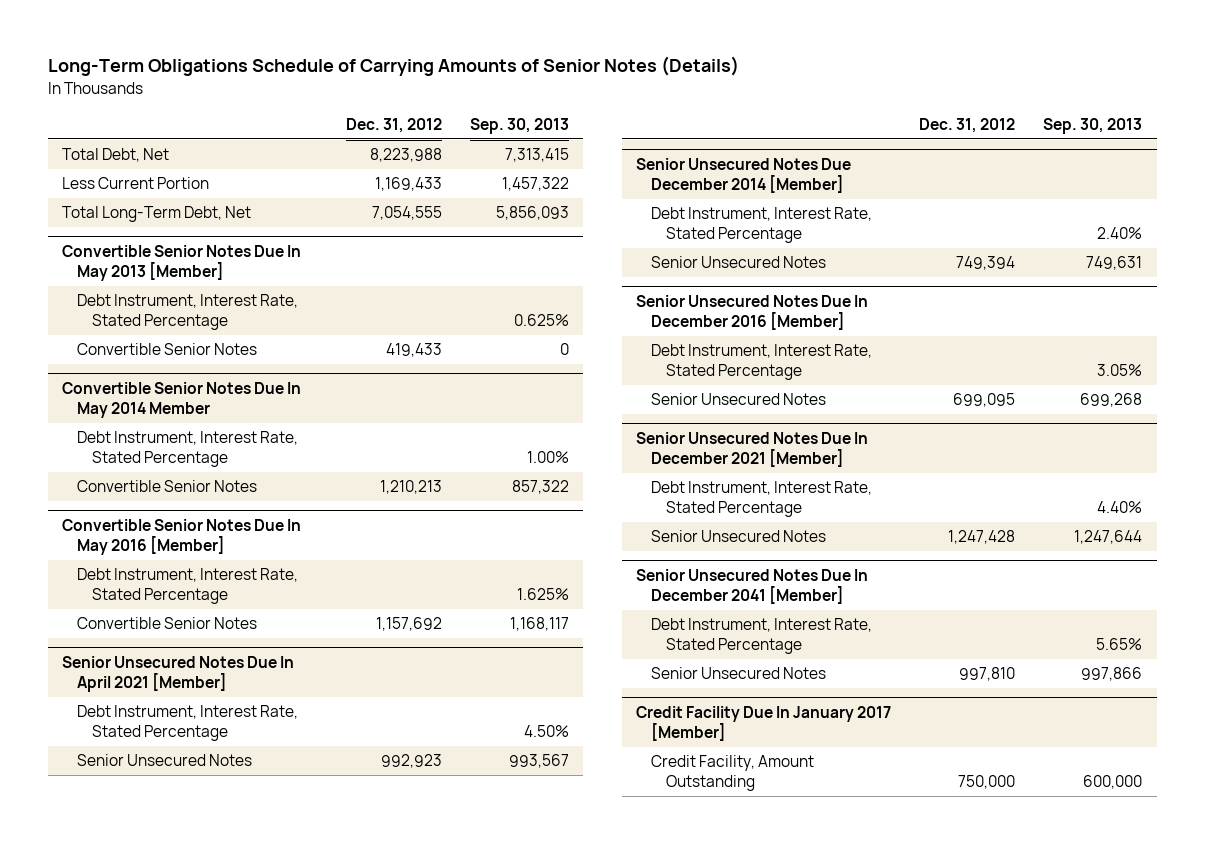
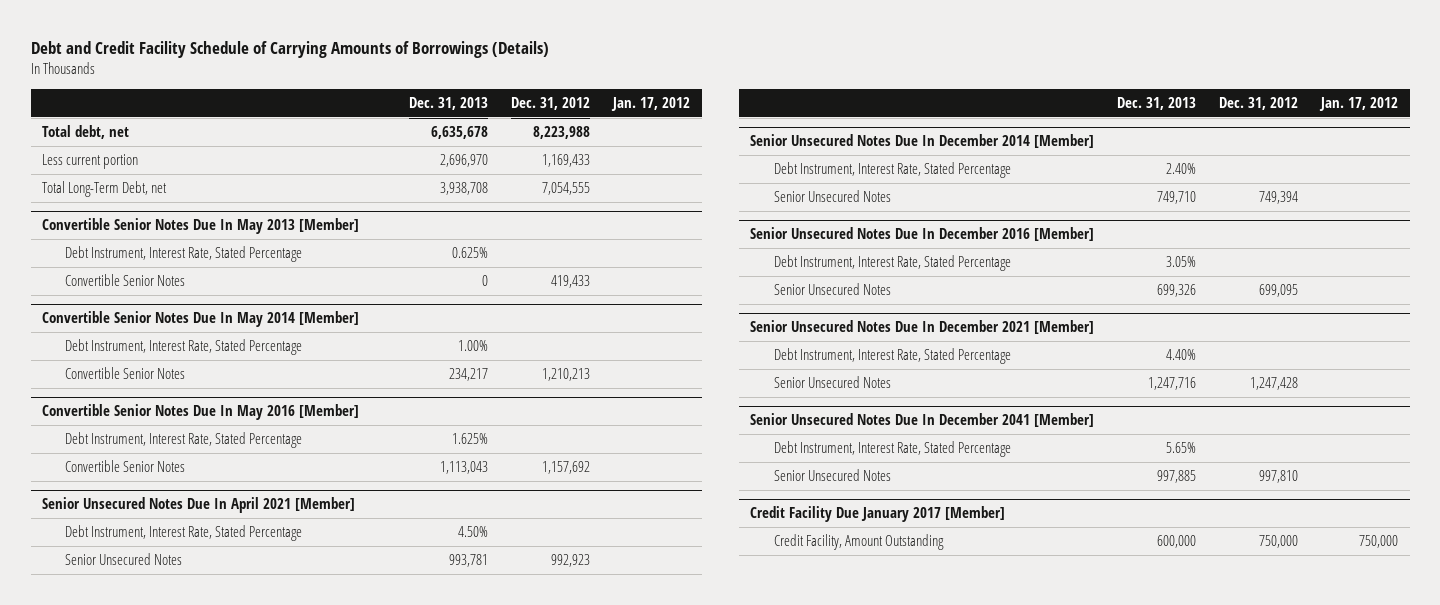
[48,56,740,77] Long-Term Obligations Schedule of Carrying Amounts of Senior Notes (Details) -> [30,40,549,58] Debt and Credit Facility Schedule of Carrying Amounts of Borrowings (Details)
[469,117,569,134] Sep. 30, 2013 -> none
none -> [409,97,489,111] Dec. 31, 2013
none -> [611,97,691,112] Jan. 17, 2012
[62,148,170,163] Total Debt, Net -> [42,125,130,140] Total debt, net
[62,177,210,190] Less Current Portion -> [42,154,139,170] Less current portion
[62,206,252,223] Total Long-Term Debt, Net -> [42,181,168,198] Total Long-Term Debt, net
[62,382,302,418] Convertible Senior Notes Due In May 2014 Member -> [42,311,360,328] Convertible Senior Notes Due In May 2014 [Member]
[635,158,851,193] Senior Unsecured Notes Due December 2014 [Member] -> [750,134,1095,149] Senior Unsecured Notes Due In December 2014 [Member]
[635,706,891,741] Credit Facility Due In January 2017 [Member] -> [750,506,1006,523] Credit Facility Due January 2017 [Member]

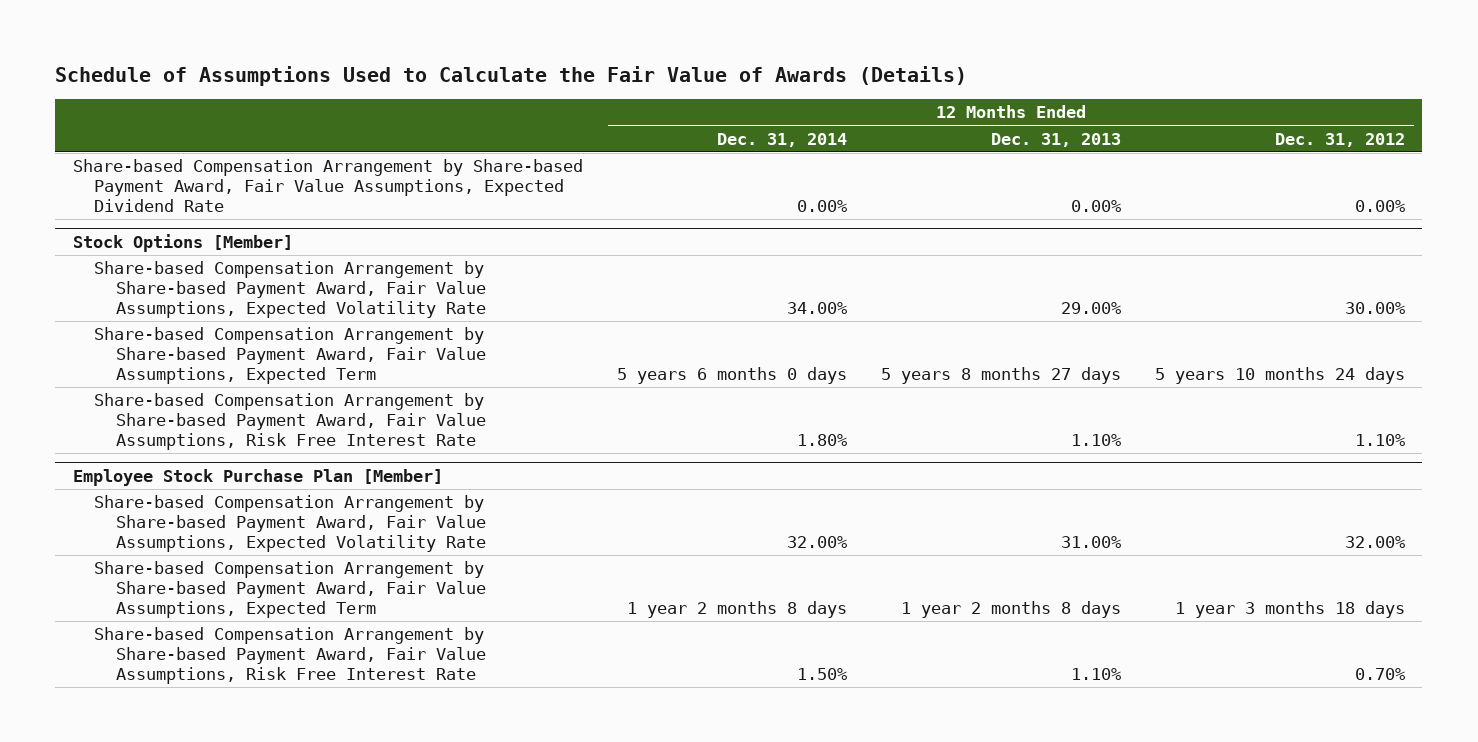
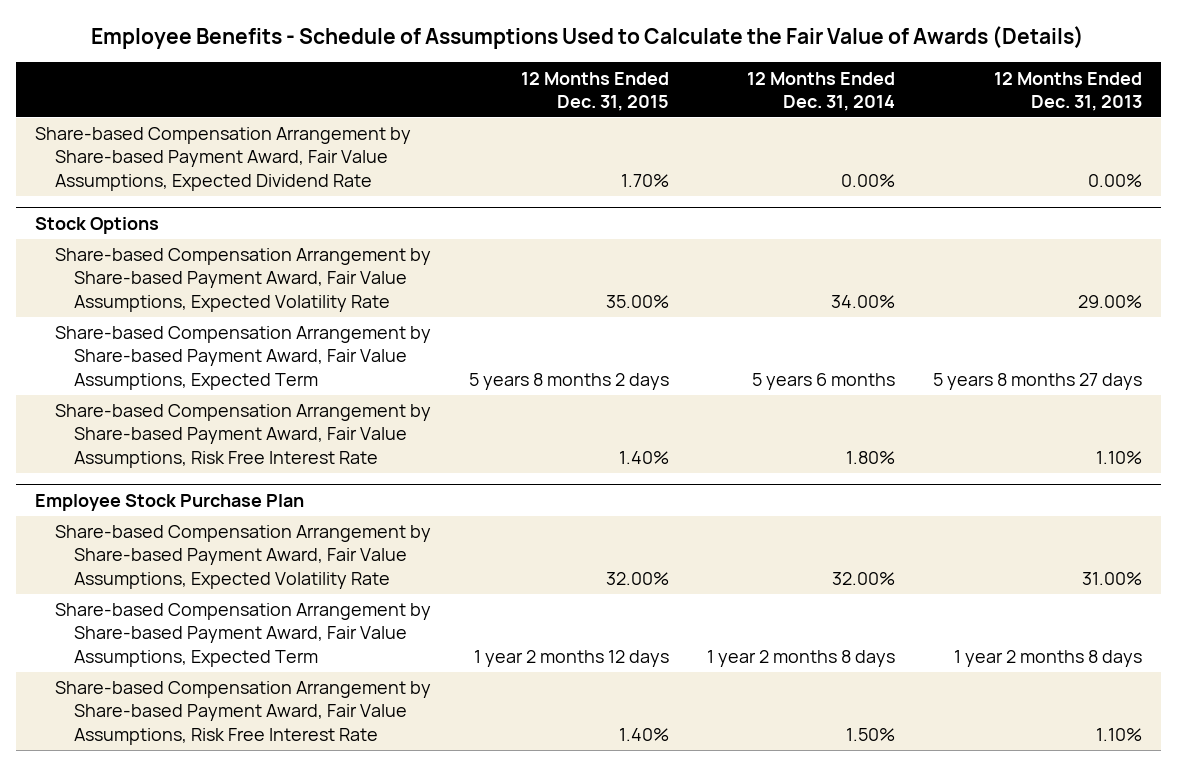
[55,65,968,86] Schedule of Assumptions Used to Calculate the Fair Value of Awards (Details) -> [91,26,1085,50] Employee Benefits - Schedule of Assumptions Used to Calculate the Fair Value of Awards (Details)
[1275,132,1406,147] Dec. 31, 2012 -> none
none -> [520,71,669,111] 12 Months Ended Dec. 31, 2015
[72,234,293,253] Stock Options [Member] -> [34,216,159,234] Stock Options
[616,366,847,384] 5 years 6 months 0 days -> [751,372,895,390] 5 years 6 months
[72,469,443,487] Employee Stock Purchase Plan [Member] -> [34,493,304,511] Employee Stock Purchase Plan

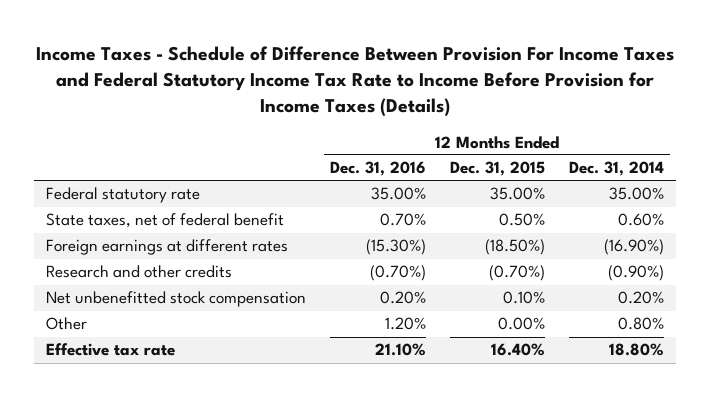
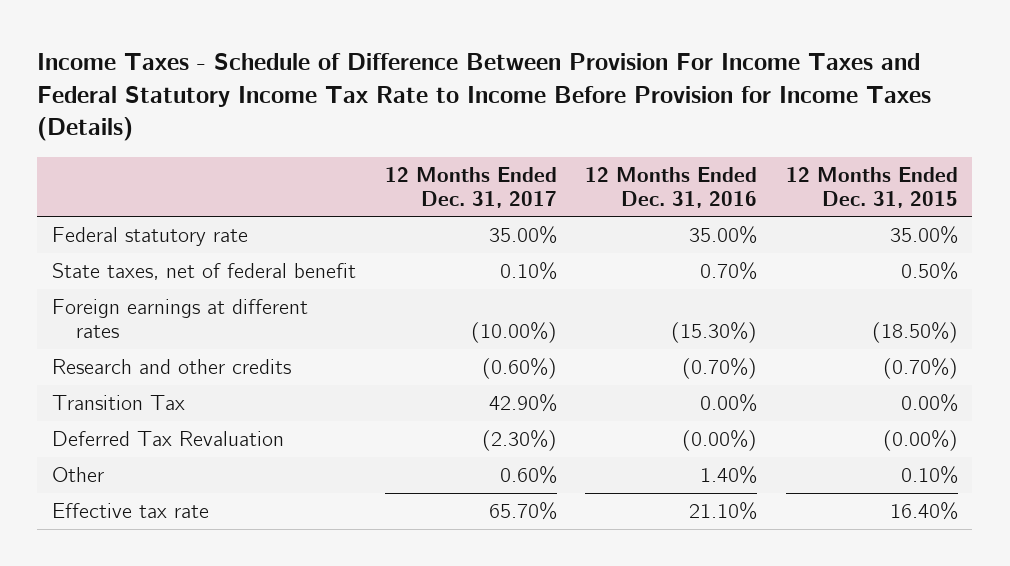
[568,161,664,177] Dec. 31, 2014 -> none
none -> [384,166,557,208] 12 Months Ended Dec. 31, 2017
[45,291,306,308] Net unbenefitted stock compensation -> none
none -> [51,395,185,411] Transition Tax
none -> [51,431,284,447] Deferred Tax Revaluation
[384,317,426,331] 1.20% -> [700,466,758,485] 1.40%
[497,317,545,331] 0.00% -> [901,466,959,485] 0.10%

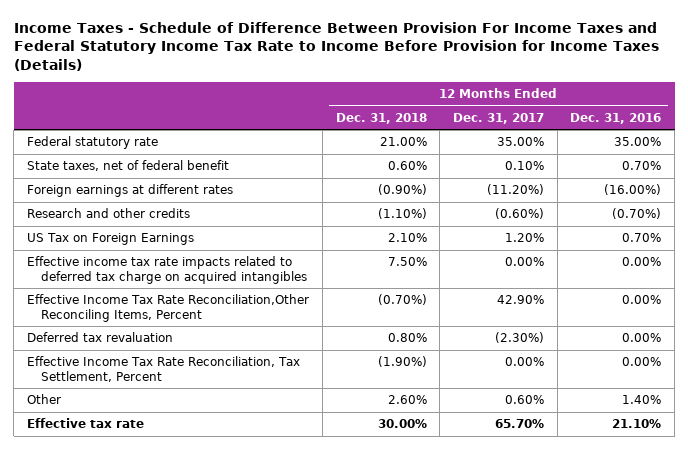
[786,166,959,208] 12 Months Ended Dec. 31, 2015 -> none
none -> [335,112,427,124] Dec. 31, 2018
[470,322,557,344] (10.00%) -> [486,184,544,196] (11.20%)
[671,322,758,344] (15.30%) -> [604,184,662,196] (16.00%)
none -> [27,233,195,246] US Tax on Foreign Earnings
none -> [27,256,308,284] Effective income tax rate impacts related to deferred tax charge on acquired intangibles
[51,395,185,411] Transition Tax -> [27,294,310,322] Effective Income Tax Rate Reconciliation,Other Reconciling Items, Percent
[51,431,284,447] Deferred Tax Revaluation -> [27,332,174,343] Deferred tax revaluation
[682,430,758,452] (0.00%) -> [622,333,662,343] 0.00%
none -> [27,356,301,382] Effective Income Tax Rate Reconciliation, Tax Settlement, Percent

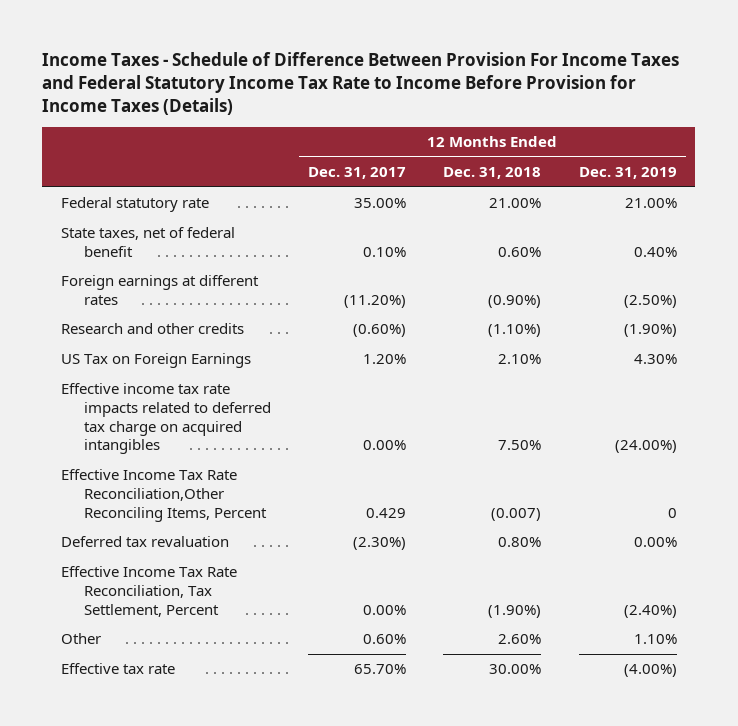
[570,112,662,124] Dec. 31, 2016 -> none
none -> [578,167,677,180] Dec. 31, 2019
[377,294,427,306] (0.70%) -> [491,507,542,521] (0.007)
[496,295,544,305] 42.90% -> [366,507,407,518] 0.429

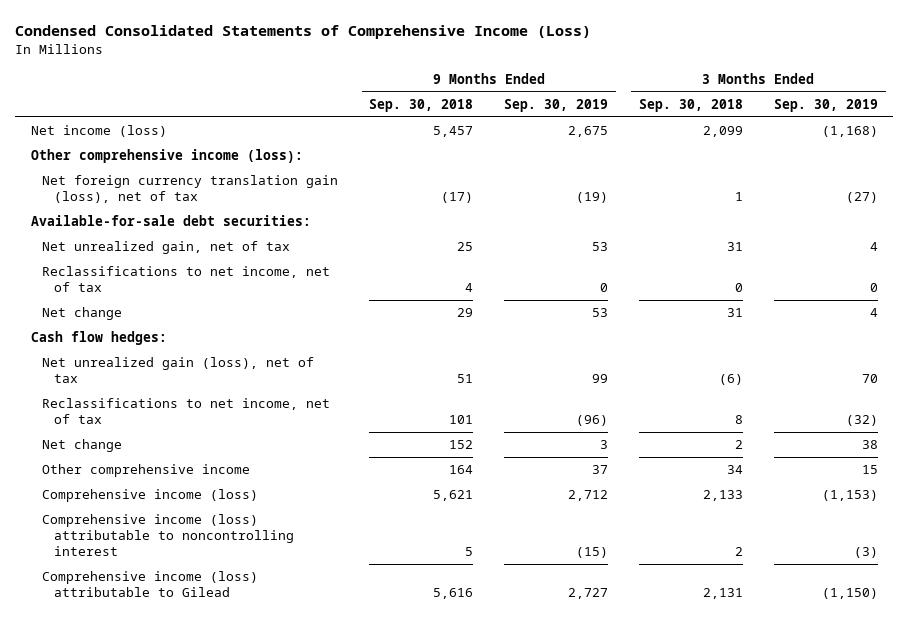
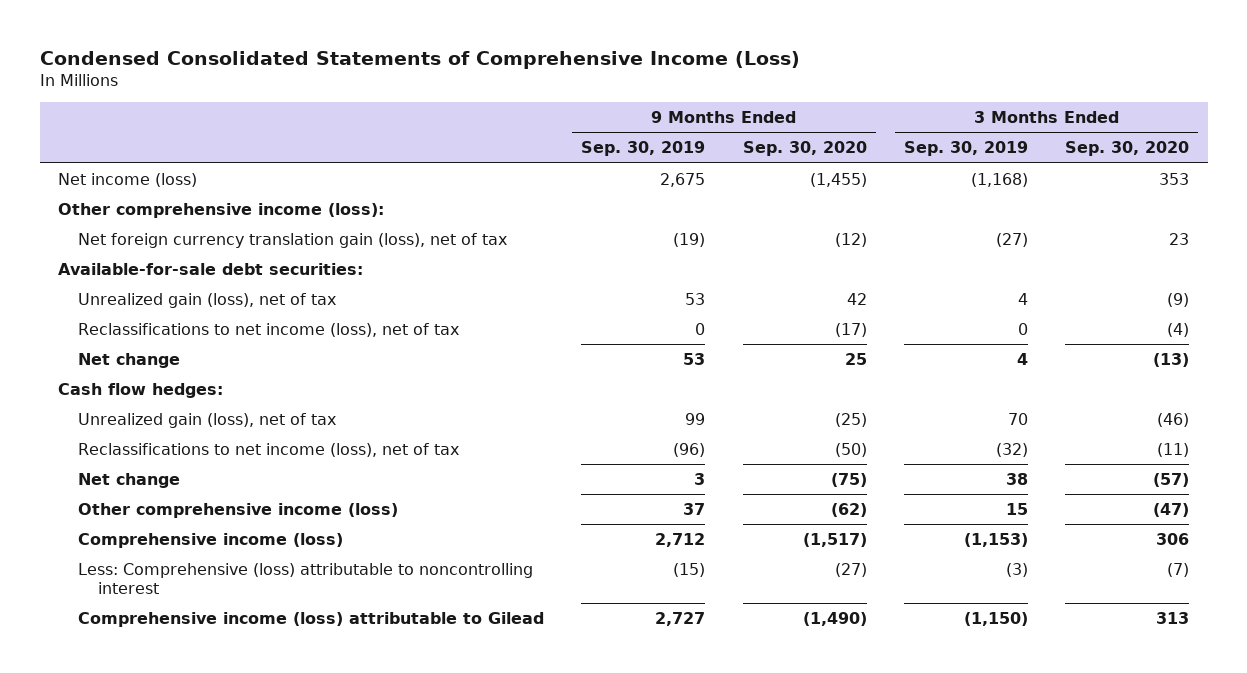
[369,98,474,112] Sep. 30, 2018 -> none
[639,98,744,112] Sep. 30, 2018 -> none
none -> [742,141,867,157] Sep. 30, 2020
none -> [1065,141,1190,157] Sep. 30, 2020
[42,241,291,255] Net unrealized gain, net of tax -> [78,292,337,308] Unrealized gain (loss), net of tax
[42,266,331,293] Reclassifications to net income, net of tax -> [78,322,460,337] Reclassifications to net income (loss), net of tax
[42,357,315,384] Net unrealized gain (loss), net of tax -> [78,412,337,428] Unrealized gain (loss), net of tax
[42,398,331,425] Reclassifications to net income, net of tax -> [78,442,460,457] Reclassifications to net income (loss), net of tax
[42,464,251,478] Other comprehensive income -> [78,502,399,518] Other comprehensive income (loss)
[42,514,295,556] Comprehensive income (loss) attributable to noncontrolling interest -> [78,562,534,594] Less: Comprehensive (loss) attributable to noncontrolling interest

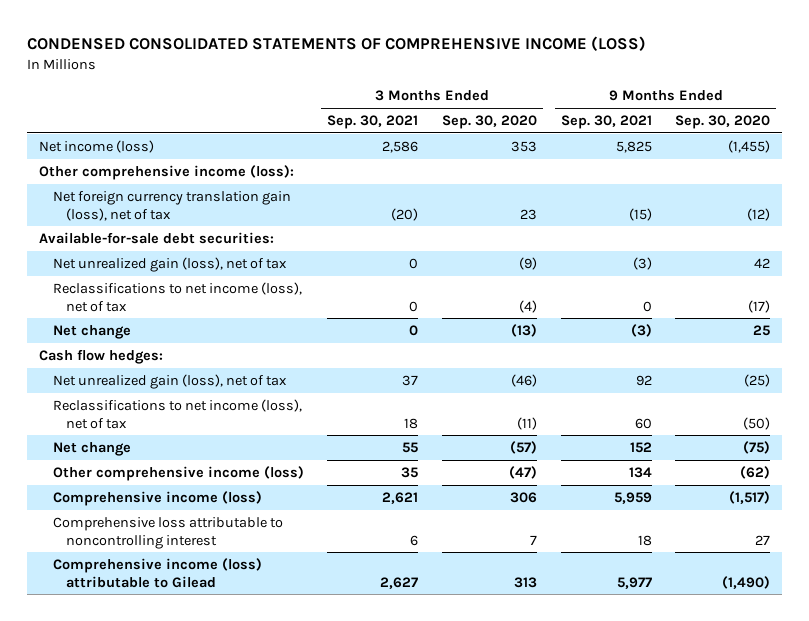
[39,50,800,69] Condensed Consolidated Statements of Comprehensive Income (Loss) -> [26,36,646,52] CONDENSED CONSOLIDATED STATEMENTS OF COMPREHENSIVE INCOME (LOSS)
[581,141,706,157] Sep. 30, 2019 -> none
[903,141,1028,157] Sep. 30, 2019 -> none
none -> [327,114,419,129] Sep. 30, 2021
none -> [560,114,652,129] Sep. 30, 2021
[78,292,337,308] Unrealized gain (loss), net of tax -> [52,256,287,272] Net unrealized gain (loss), net of tax
[78,412,337,428] Unrealized gain (loss), net of tax -> [52,373,287,389] Net unrealized gain (loss), net of tax
[78,562,534,594] Less: Comprehensive (loss) attributable to noncontrolling interest -> [52,516,283,549] Comprehensive loss attributable to noncontrolling interest
[834,562,867,577] (27) -> [755,534,771,545] 27
[1167,562,1190,577] (7) -> [530,534,538,545] 7

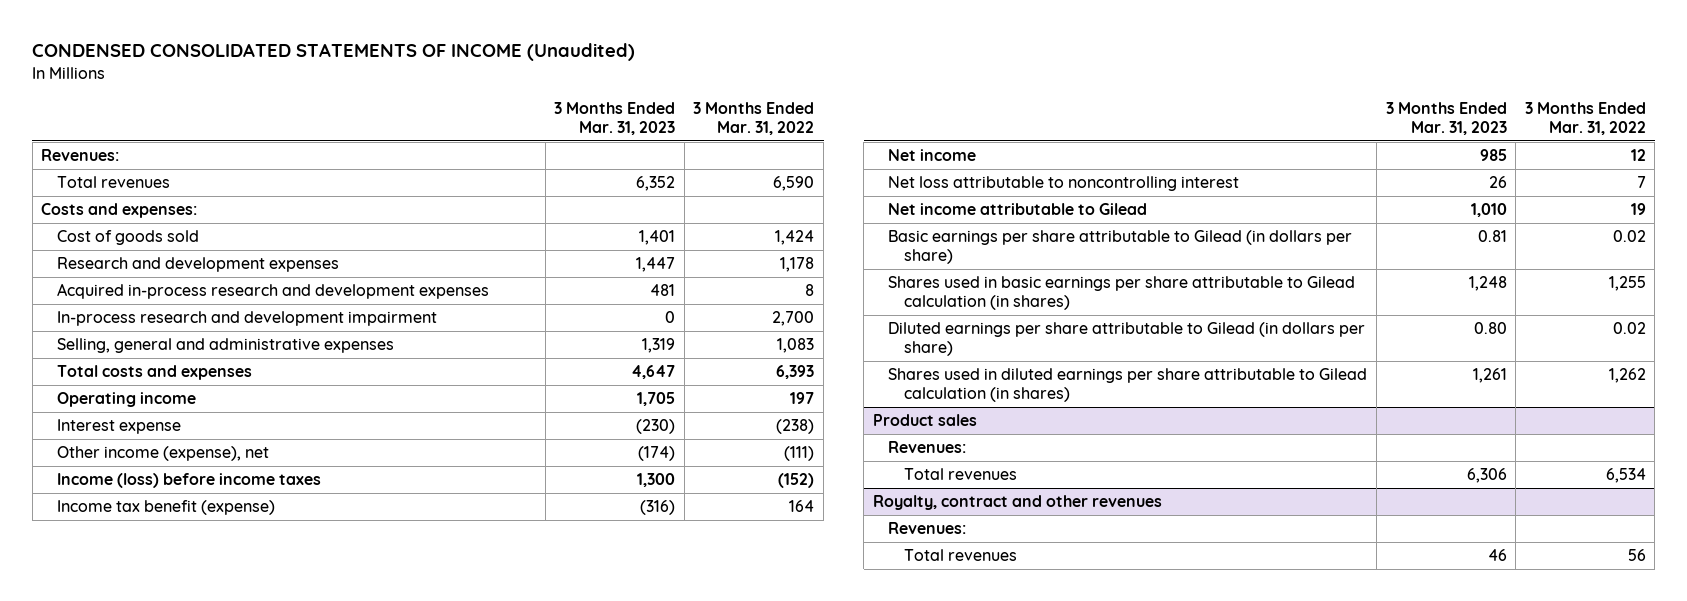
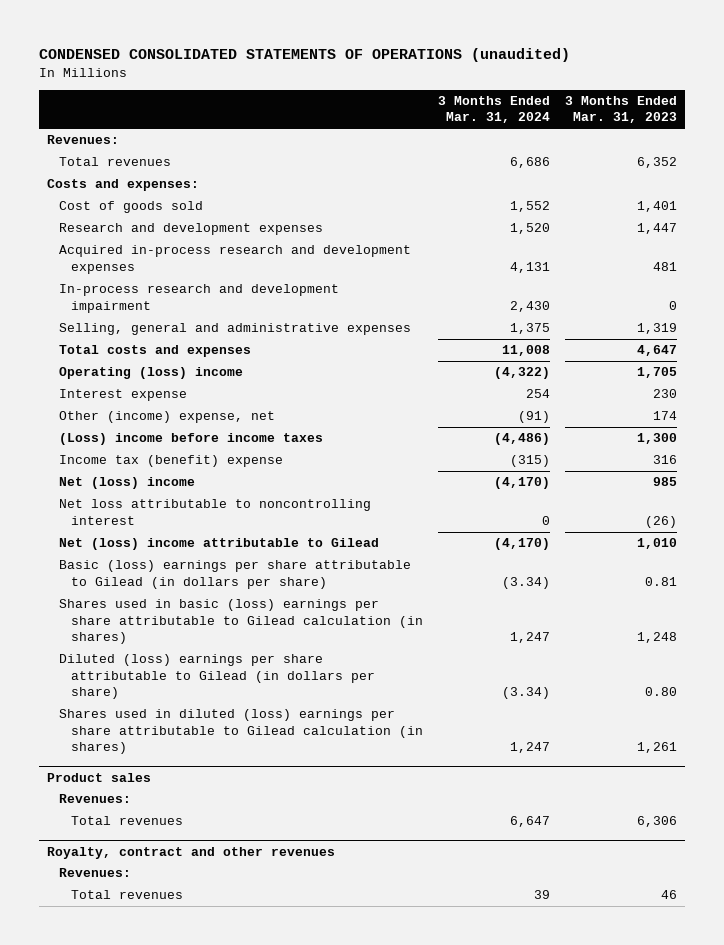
[32,42,636,61] CONDENSED CONSOLIDATED STATEMENTS OF INCOME (Unaudited) -> [38,48,570,63] CONDENSED CONSOLIDATED STATEMENTS OF OPERATIONS (unaudited)
[693,101,815,135] 3 Months Ended Mar. 31, 2022 -> none
none -> [438,96,551,124] 3 Months Ended Mar. 31, 2024
[56,392,196,408] Operating income -> [58,367,243,380] Operating (loss) income
[636,419,676,435] (230) -> [653,389,678,399] 230
[56,446,269,462] Other income (expense), net -> [58,411,275,424] Other (income) expense, net
[638,446,676,462] (174) -> [653,411,678,421] 174
[56,473,321,489] Income (loss) before income taxes -> [58,433,323,446] (Loss) income before income taxes
[56,500,275,516] Income tax benefit (expense) -> [58,455,283,468] Income tax (benefit) expense
[640,500,676,516] (316) -> [653,455,678,465] 316
[888,149,977,162] Net income -> [58,477,195,490] Net (loss) income
[1488,176,1507,189] 26 -> [645,515,678,528] (26)
[888,203,1148,216] Net income attributable to Gilead -> [58,538,379,551] Net (loss) income attributable to Gilead
[888,230,1353,265] Basic earnings per share attributable to Gilead (in dollars per share) -> [58,560,411,589] Basic (loss) earnings per share attributable to Gilead (in dollars per share)
[888,276,1356,311] Shares used in basic earnings per share attributable to Gilead calculation (in shares) -> [58,599,424,644] Shares used in basic (loss) earnings per share attributable to Gilead calculation (in shares)
[888,322,1366,357] Diluted earnings per share attributable to Gilead (in dollars per share) -> [58,654,376,699] Diluted (loss) earnings per share attributable to Gilead (in dollars per share)
[888,368,1368,403] Shares used in diluted earnings per share attributable to Gilead calculation (in shares) -> [58,709,424,754] Shares used in diluted (loss) earnings per share attributable to Gilead calculation (in shares)

